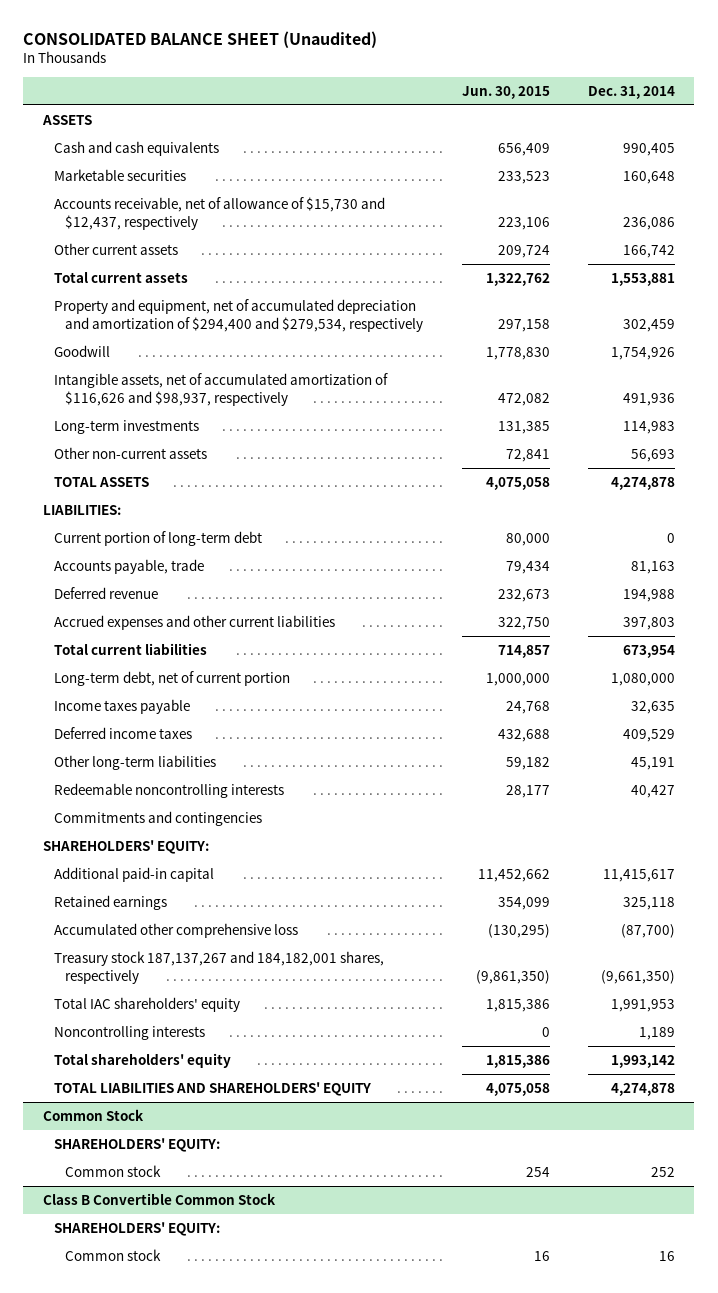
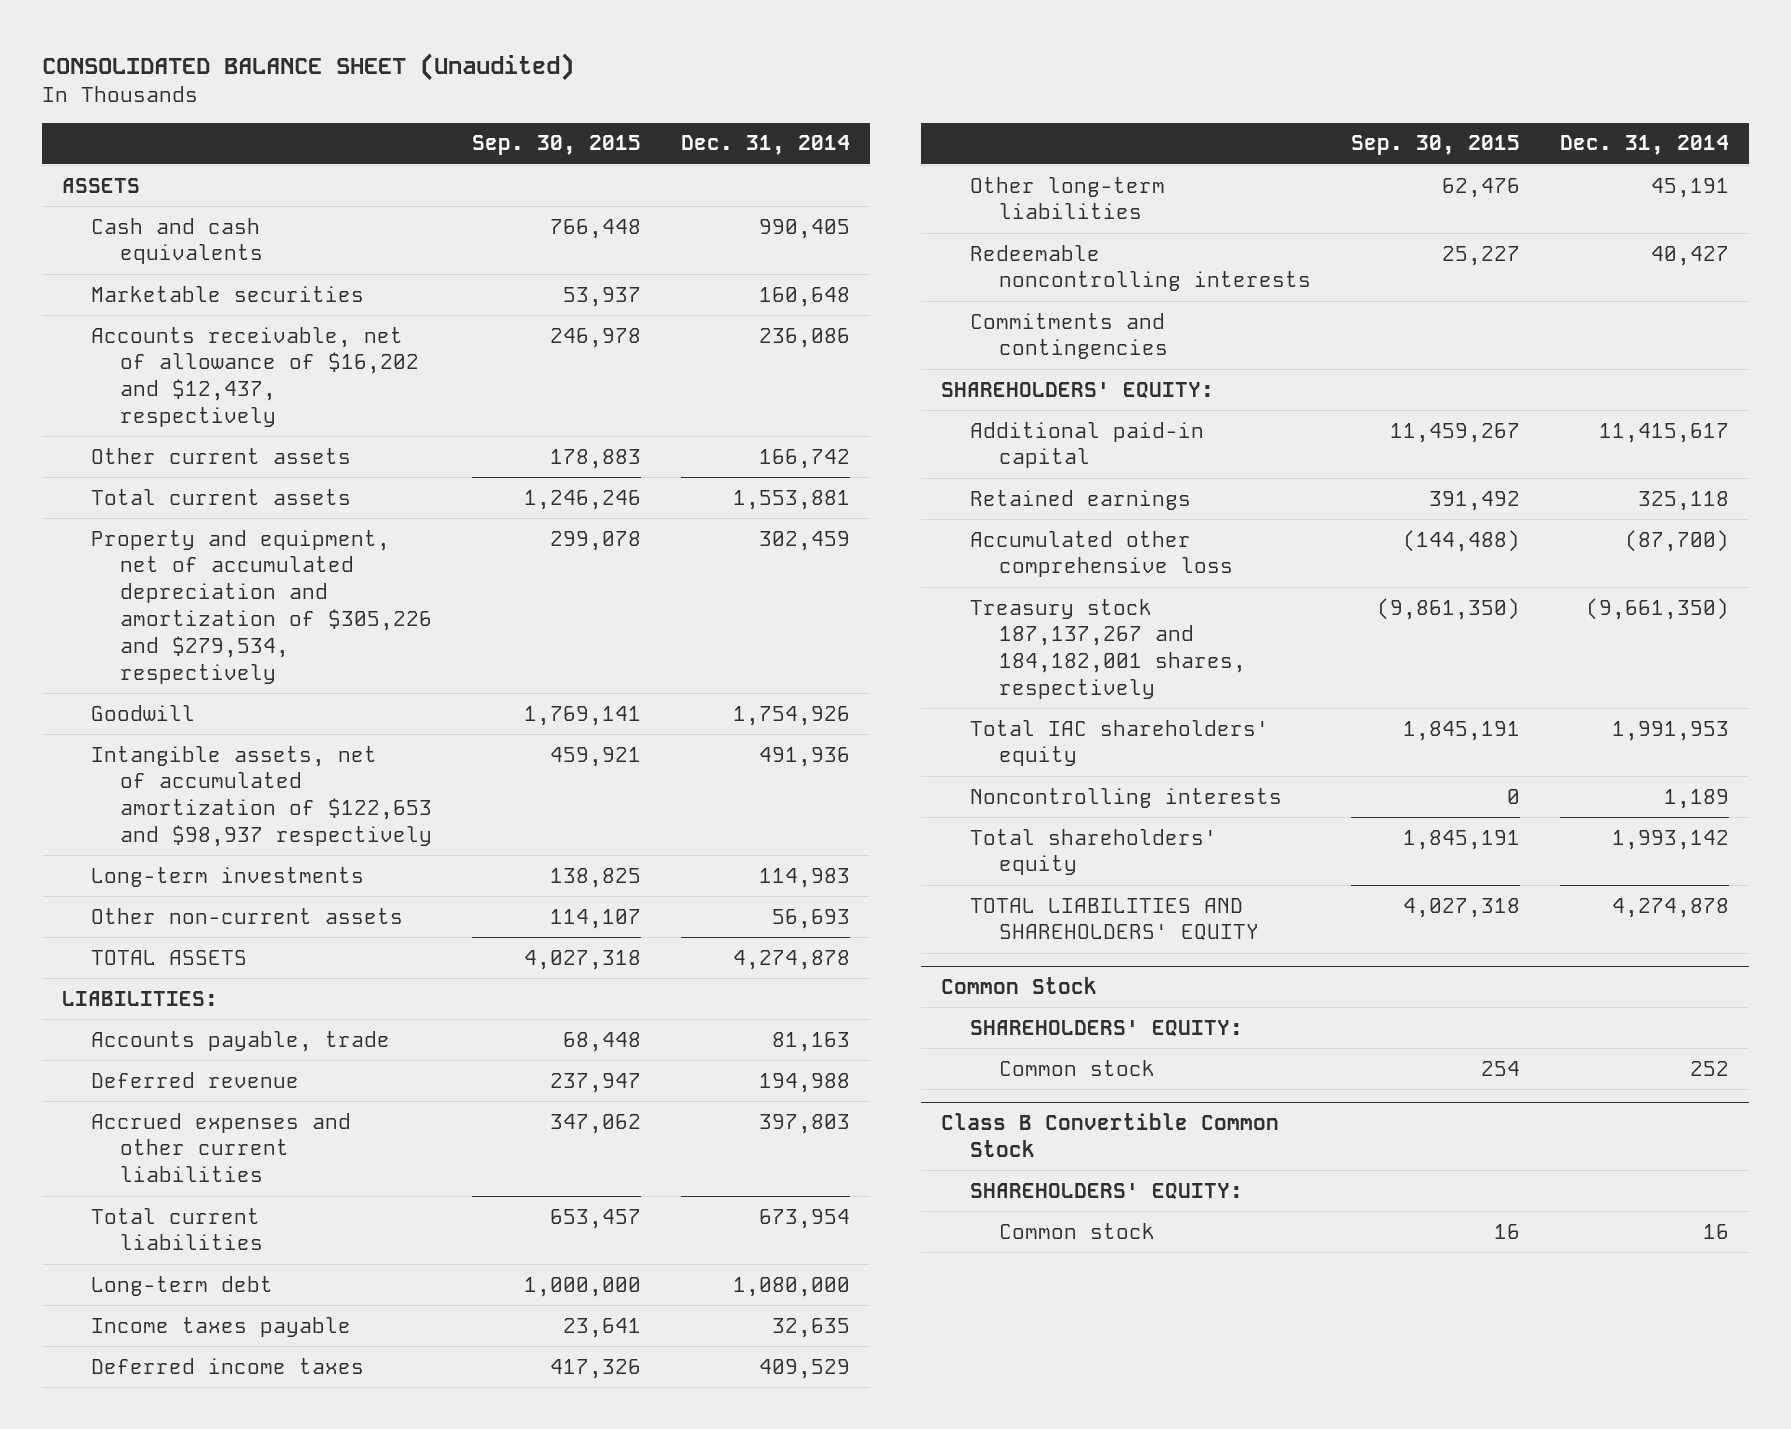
[461,85,550,99] Jun. 30, 2015 -> none
none -> [471,135,641,156] Sep. 30, 2015
[53,196,385,230] Accounts receivable, net of allowance of $15,730 and $12,437, respectively -> [90,326,419,428] Accounts receivable, net of allowance of $16,202 and $12,437, respectively
[53,298,424,332] Property and equipment, net of accumulated depreciation and amortization of $294,400 and $279,534, respectively -> [90,529,432,684] Property and equipment, net of accumulated depreciation and amortization of $305,226 and $279,534, respectively
[53,372,388,406] Intangible assets, net of accumulated amortization of $116,626 and $98,937, respectively -> [90,745,432,848] Intangible assets, net of accumulated amortization of $122,653 and $98,937 respectively
[53,530,262,546] Current portion of long-term debt -> none
[53,670,290,686] Long-term debt, net of current portion -> [90,1275,273,1296] Long-term debt

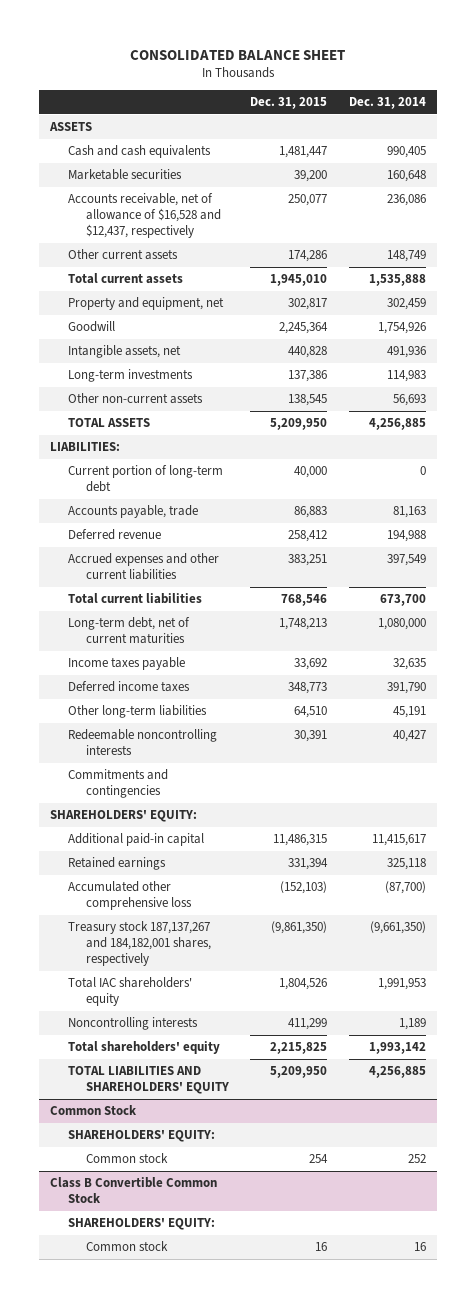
[42,53,575,82] CONSOLIDATED BALANCE SHEET (Unaudited) -> [130,49,346,60] CONSOLIDATED BALANCE SHEET
[471,135,641,156] Sep. 30, 2015 -> none
none -> [250,97,328,110] Dec. 31, 2015
[90,326,419,428] Accounts receivable, net of allowance of $16,202 and $12,437, respectively -> [67,193,221,239] Accounts receivable, net of allowance of $16,528 and $12,437, respectively
[758,448,850,469] 166,742 -> [386,250,426,263] 148,749
[732,489,850,510] 1,553,881 -> [368,274,426,287] 1,535,888
[90,529,432,684] Property and equipment, net of accumulated depreciation and amortization of $305,226 and $279,534, respectively -> [67,297,224,311] Property and equipment, net
[90,745,432,848] Intangible assets, net of accumulated amortization of $122,653 and $98,937 respectively -> [67,345,181,359] Intangible assets, net
[732,949,850,970] 4,274,878 -> [368,418,426,431] 4,256,885
none -> [67,465,223,493] Current portion of long-term debt
[758,1113,850,1134] 397,803 -> [386,554,426,567] 397,549
[758,1208,850,1229] 673,954 -> [379,594,426,607] 673,700
[90,1275,273,1296] Long-term debt -> [67,617,190,645] Long-term debt, net of current maturities
[758,1358,850,1379] 409,529 -> [386,682,426,695] 391,790
[1612,897,1730,918] 4,274,878 -> [368,1066,426,1079] 4,256,885

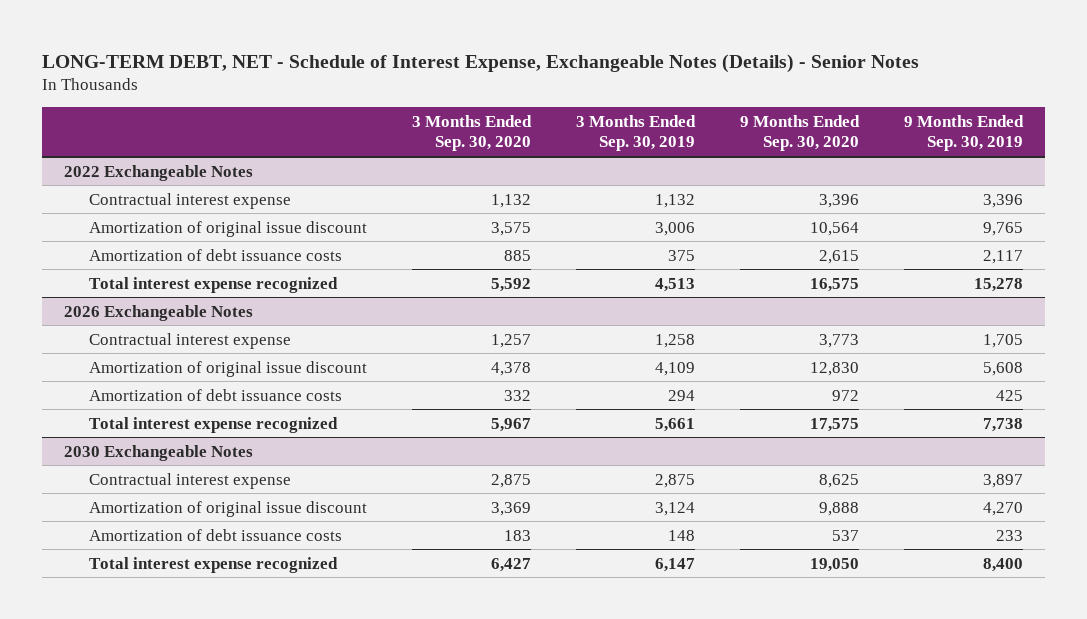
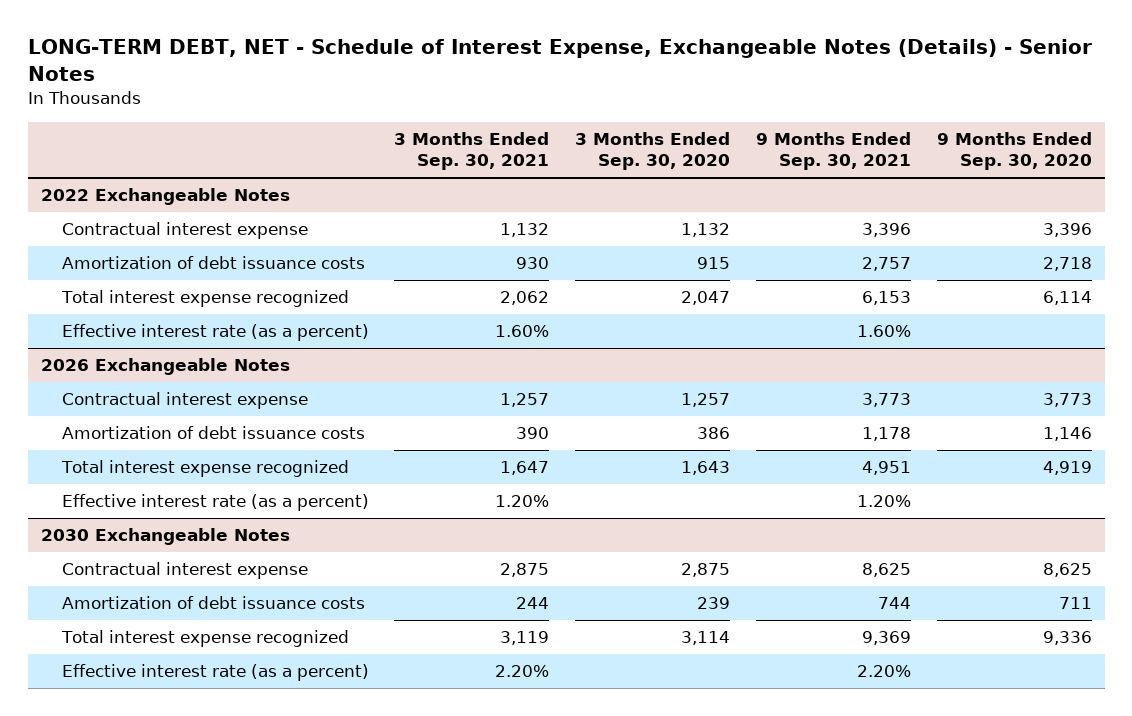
[575,114,696,152] 3 Months Ended Sep. 30, 2019 -> none
[903,114,1024,152] 9 Months Ended Sep. 30, 2019 -> none
none -> [394,131,550,171] 3 Months Ended Sep. 30, 2021
none -> [755,131,911,171] 9 Months Ended Sep. 30, 2021
[88,220,367,237] Amortization of original issue discount -> none
[503,249,531,261] 885 -> [697,257,731,270] 915
[818,249,859,264] 2,615 -> [1042,257,1092,272] 2,718
[490,277,531,292] 5,592 -> [681,291,731,306] 2,047
[809,277,859,292] 16,575 -> [1042,291,1092,306] 6,114
none -> [61,324,369,342] Effective interest rate (as a percent)
[88,360,367,377] Amortization of original issue discount -> none
[503,389,531,401] 332 -> [697,427,731,440] 386
[831,389,859,401] 972 -> [1042,427,1092,442] 1,146
[490,417,531,432] 5,967 -> [681,461,731,476] 1,643
[809,417,859,432] 17,575 -> [1042,461,1092,476] 4,919
none -> [61,494,369,512] Effective interest rate (as a percent)
[88,500,367,517] Amortization of original issue discount -> none
[503,529,531,541] 183 -> [697,597,731,610] 239
[831,529,859,541] 537 -> [1058,597,1092,610] 711
[490,557,531,572] 6,427 -> [681,631,731,646] 3,114
[809,557,859,572] 19,050 -> [1042,631,1092,646] 9,336
none -> [61,664,369,682] Effective interest rate (as a percent)

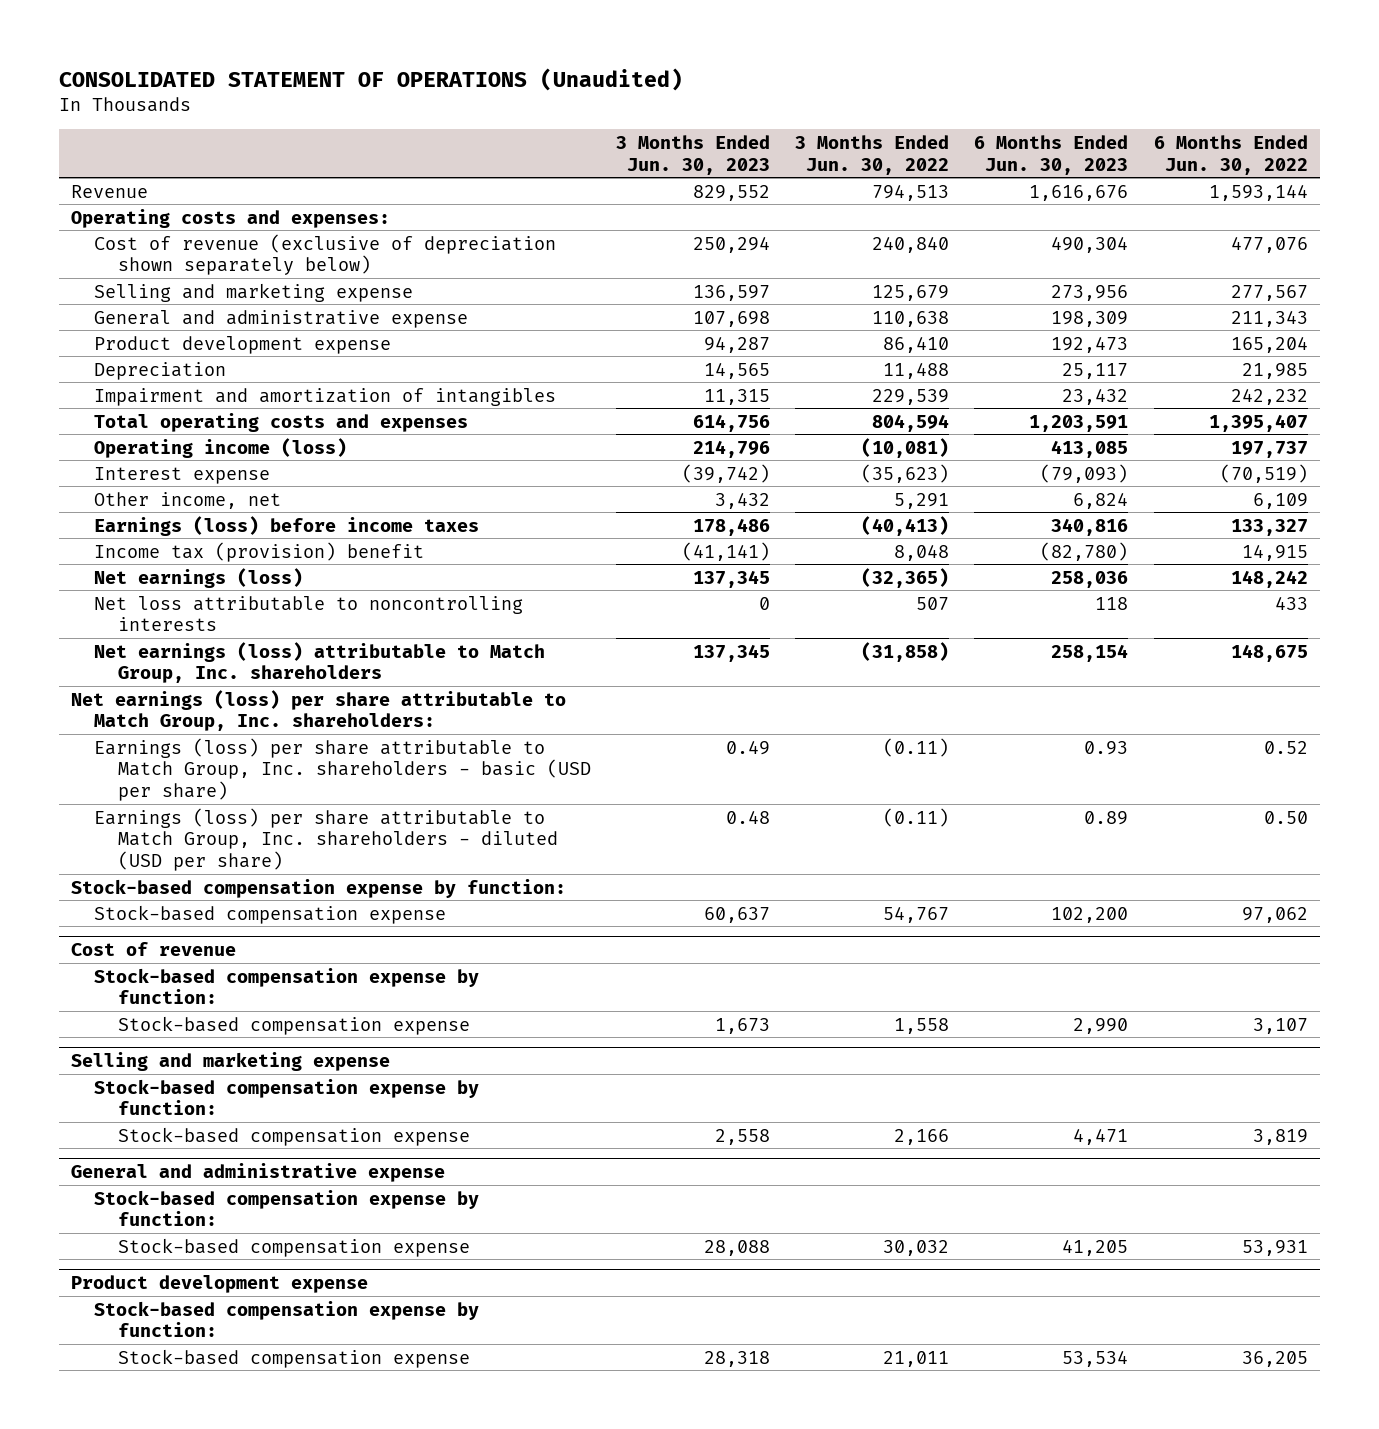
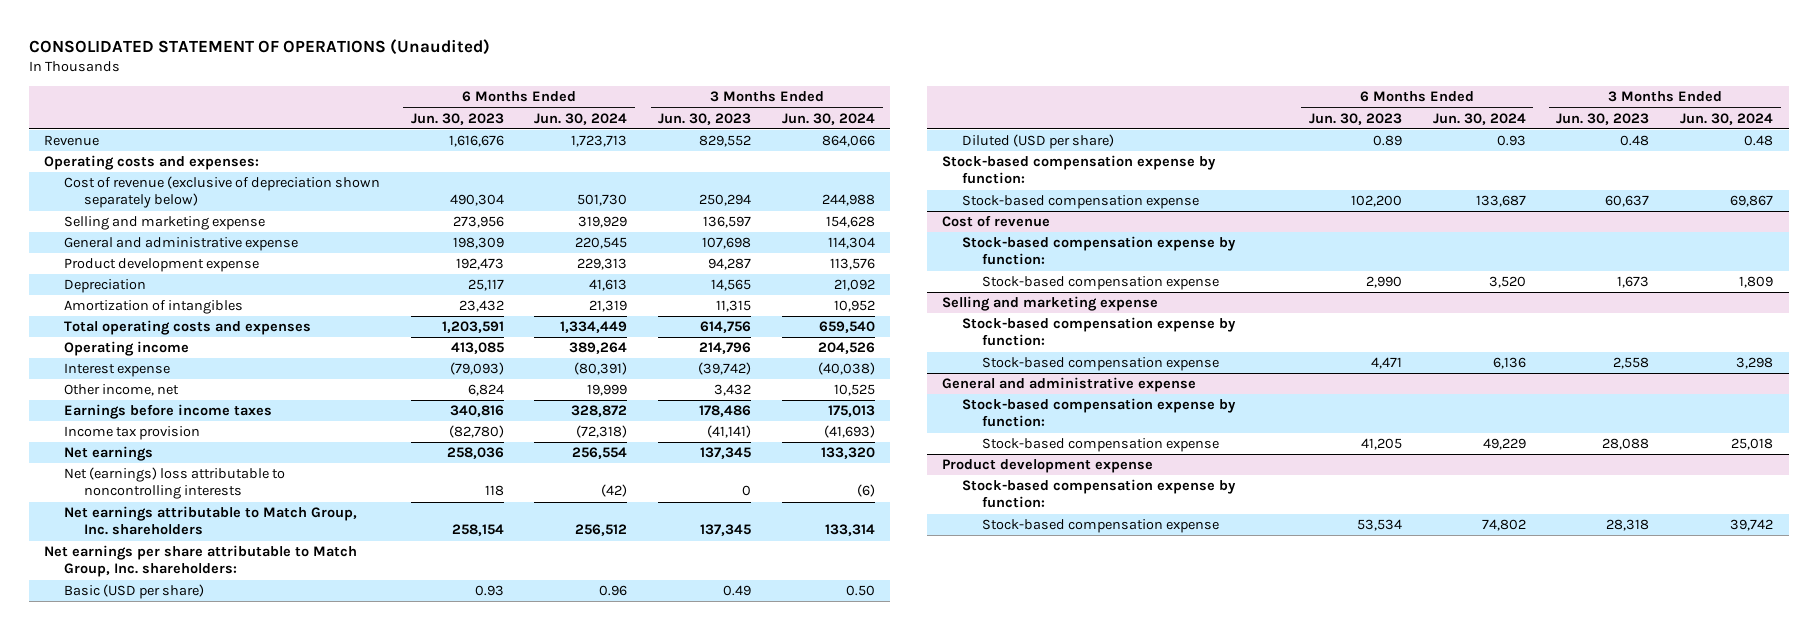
[795,134,950,175] 3 Months Ended Jun. 30, 2022 -> none
[1153,134,1308,175] 6 Months Ended Jun. 30, 2022 -> none
none -> [534,112,628,125] Jun. 30, 2024
none -> [781,112,875,125] Jun. 30, 2024
[94,387,557,406] Impairment and amortization of intangibles -> [63,300,243,315] Amortization of intangibles
[94,437,348,458] Operating income (loss) -> [63,341,189,357] Operating income
[94,515,480,536] Earnings (loss) before income taxes -> [63,404,272,420] Earnings before income taxes
[94,541,425,562] Income tax (provision) benefit -> [63,426,200,441] Income tax provision
[94,567,304,588] Net earnings (loss) -> [63,446,153,462] Net earnings
[94,595,524,632] Net loss attributable to noncontrolling interests -> [63,467,285,500] Net (earnings) loss attributable to noncontrolling interests
[94,641,546,684] Net earnings (loss) attributable to Match Group, Inc. shareholders -> [63,506,357,536] Net earnings attributable to Match Group, Inc. shareholders
[71,689,567,732] Net earnings (loss) per share attributable to Match Group, Inc. shareholders: -> [44,545,358,578] Net earnings per share attributable to Match Group, Inc. shareholders:
[94,737,591,802] Earnings (loss) per share attributable to Match Group, Inc. shareholders - basic (USD per share) -> [63,584,204,600] Basic (USD per share)
[94,807,558,872] Earnings (loss) per share attributable to Match Group, Inc. shareholders - diluted (USD per share) -> [962,134,1115,150] Diluted (USD per share)

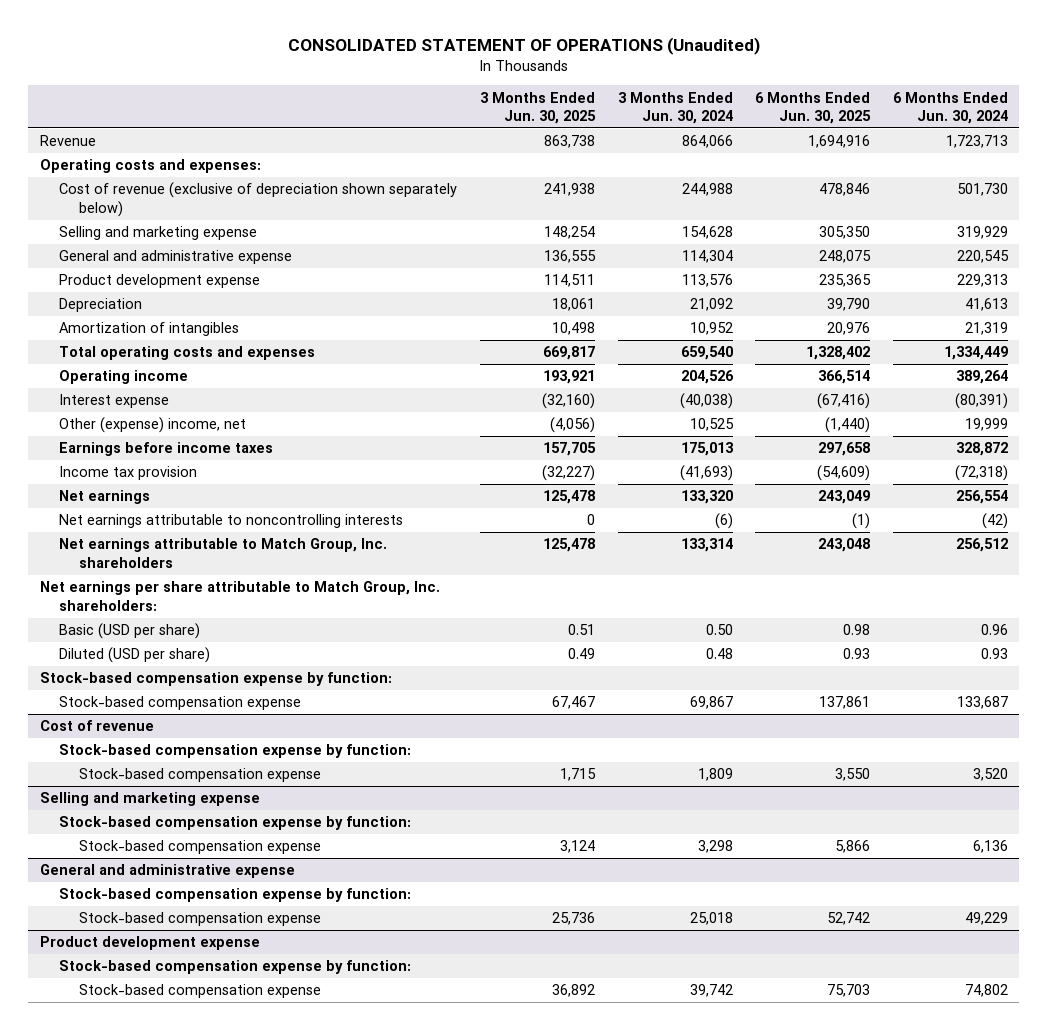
[410,112,504,125] Jun. 30, 2023 -> none
[658,112,752,125] Jun. 30, 2023 -> none
none -> [480,91,597,124] 3 Months Ended Jun. 30, 2025
none -> [755,91,872,124] 6 Months Ended Jun. 30, 2025
[63,384,179,397] Other income, net -> [59,417,247,434] Other (expense) income, net
[63,467,285,500] Net (earnings) loss attributable to noncontrolling interests -> [59,514,404,529] Net earnings attributable to noncontrolling interests

